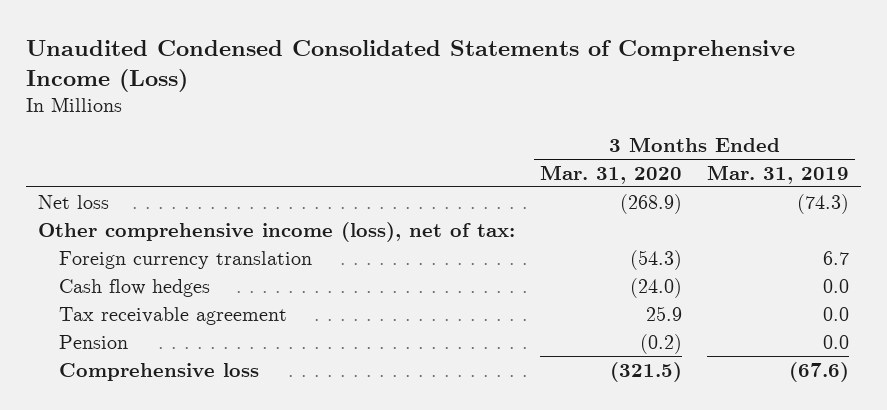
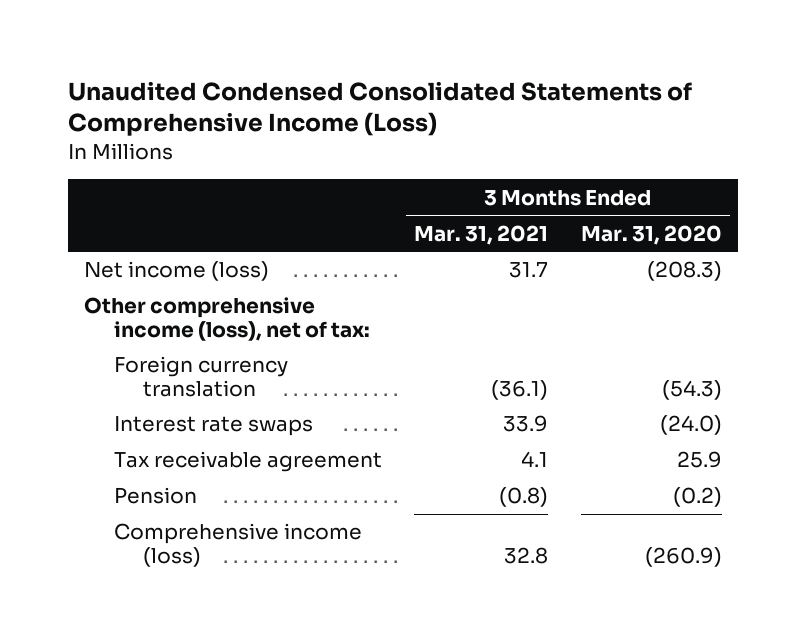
[706,164,849,184] Mar. 31, 2019 -> none
none -> [414,224,549,245] Mar. 31, 2021
[38,194,110,209] Net loss -> [84,261,270,282] Net income (loss)
[620,193,683,214] (268.9) -> [647,261,723,282] (208.3)
[58,278,210,297] Cash flow hedges -> [113,416,313,437] Interest rate swaps
[58,362,259,381] Comprehensive loss -> [113,523,362,567] Comprehensive income (loss)
[610,361,683,382] (321.5) -> [645,546,723,567] (260.9)

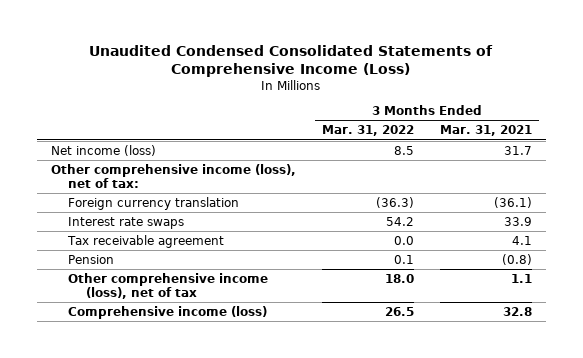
[581,224,723,245] Mar. 31, 2020 -> none
none -> [321,125,414,137] Mar. 31, 2022
none -> [68,272,269,300] Other comprehensive income (loss), net of tax

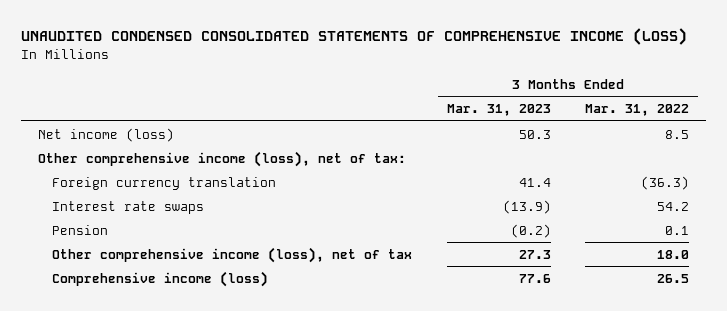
[89,44,494,77] Unaudited Condensed Consolidated Statements of Comprehensive Income (Loss) -> [20,28,687,46] UNAUDITED CONDENSED CONSOLIDATED STATEMENTS OF COMPREHENSIVE INCOME (LOSS)
[440,125,533,137] Mar. 31, 2021 -> none
none -> [446,104,551,117] Mar. 31, 2023
[67,234,225,248] Tax receivable agreement -> none

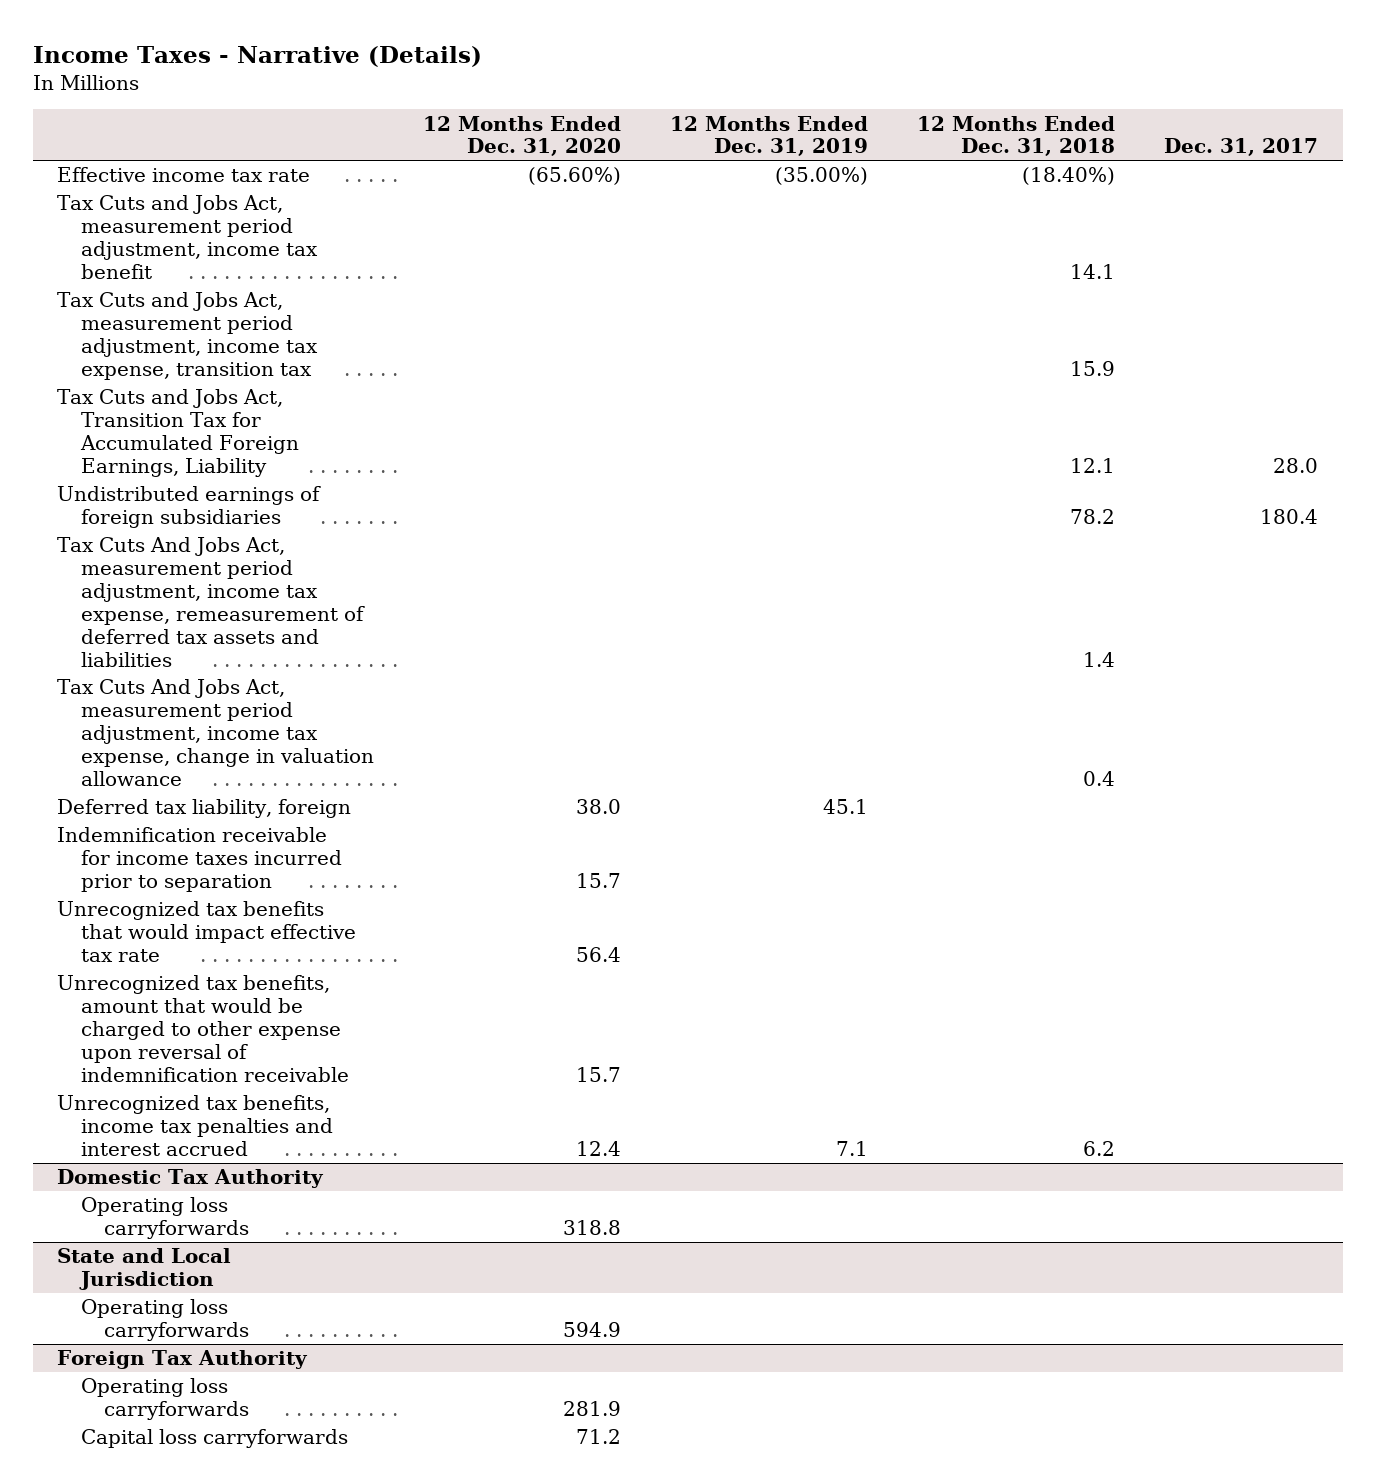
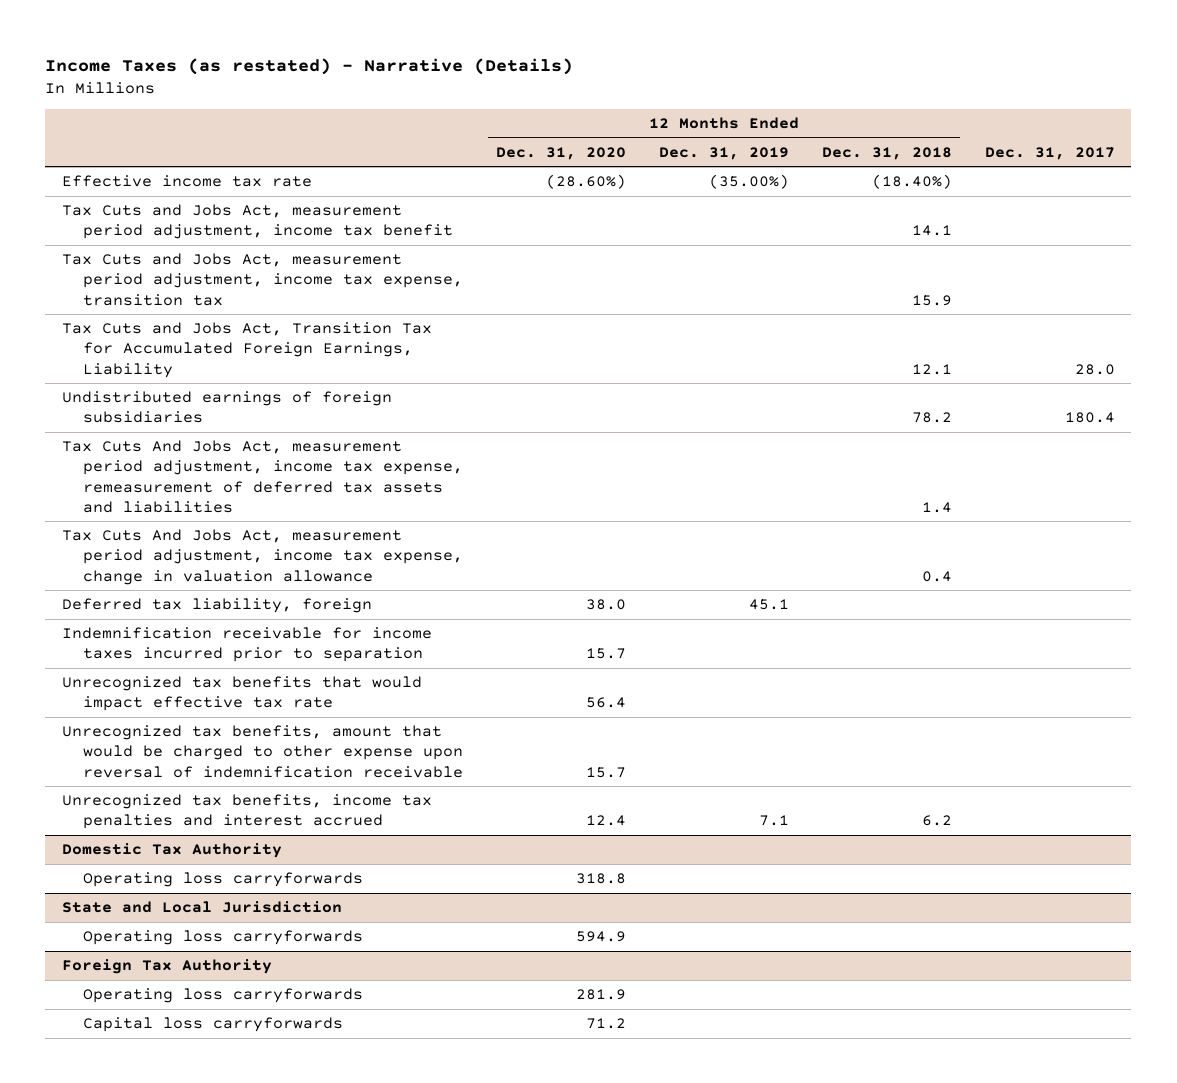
[32,46,482,68] Income Taxes - Narrative (Details) -> [45,57,574,75] Income Taxes (as restated) - Narrative (Details)
[527,167,621,186] (65.60%) -> [546,174,627,190] (28.60%)

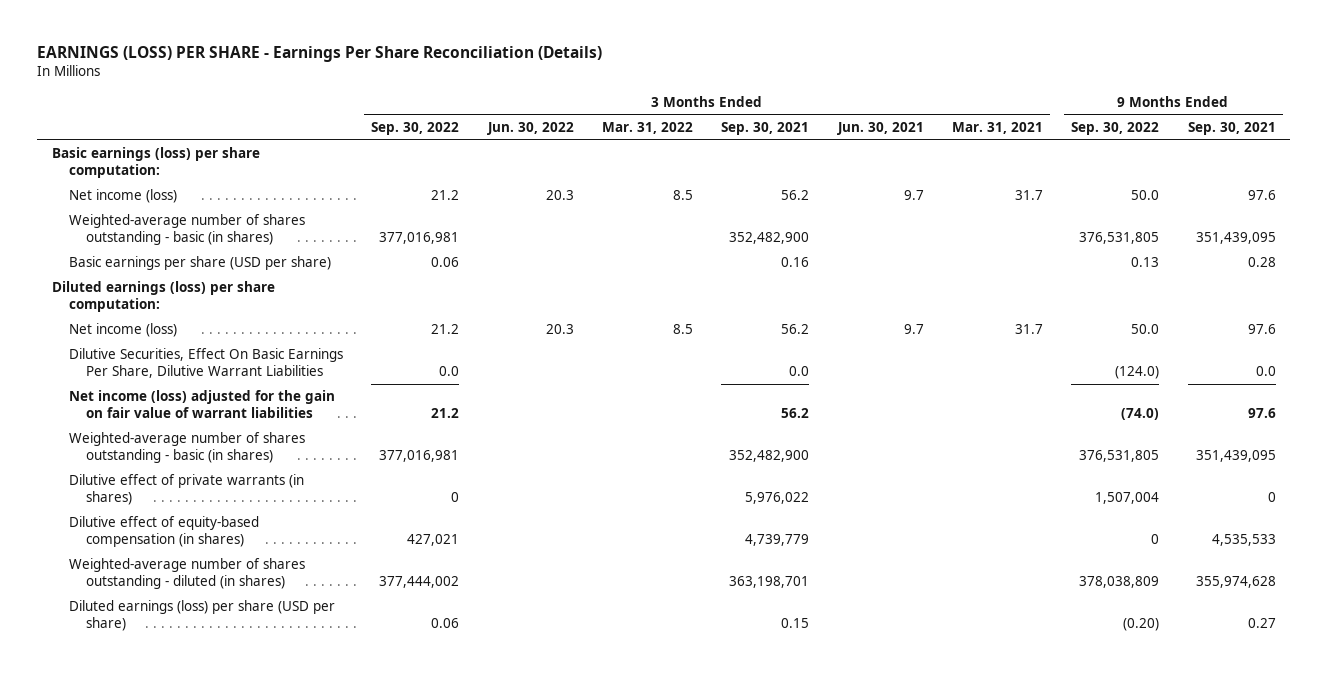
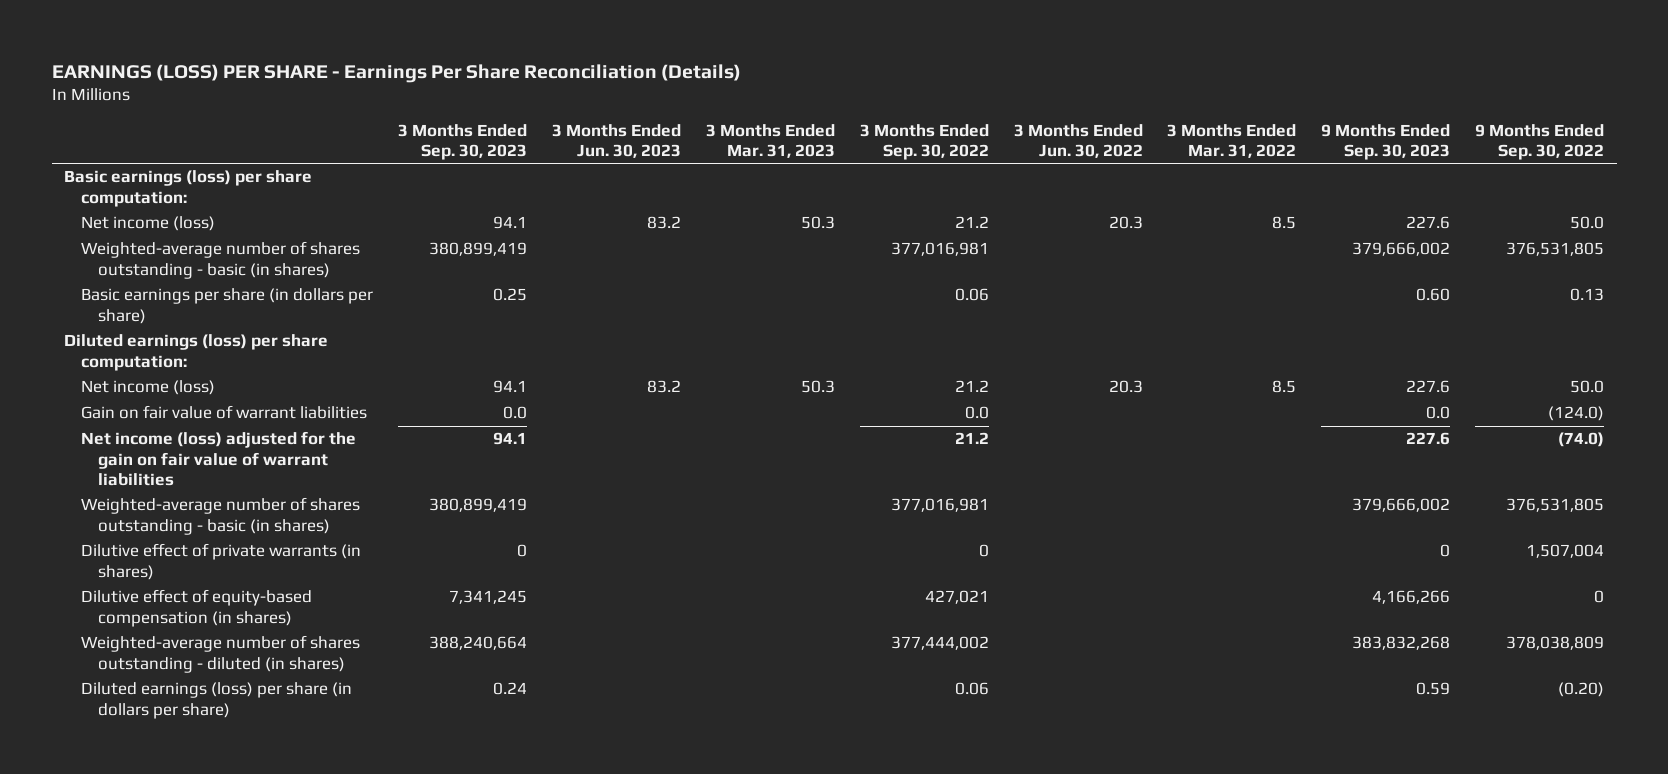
[721,122,810,136] Sep. 30, 2021 -> none
[836,122,924,136] Jun. 30, 2021 -> none
[951,122,1043,135] Mar. 31, 2021 -> none
[1187,122,1276,136] Sep. 30, 2021 -> none
none -> [397,123,527,160] 3 Months Ended Sep. 30, 2023
none -> [551,123,681,158] 3 Months Ended Jun. 30, 2023
none -> [705,123,835,158] 3 Months Ended Mar. 31, 2023
none -> [1321,123,1451,160] 9 Months Ended Sep. 30, 2023
[68,256,331,271] Basic earnings per share (USD per share) -> [81,288,374,324] Basic earnings per share (in dollars per share)
[68,348,343,379] Dilutive Securities, Effect On Basic Earnings Per Share, Dilutive Warrant Liabilities -> [81,405,368,420] Gain on fair value of warrant liabilities
[68,600,335,632] Diluted earnings (loss) per share (USD per share) -> [81,682,353,719] Diluted earnings (loss) per share (in dollars per share)

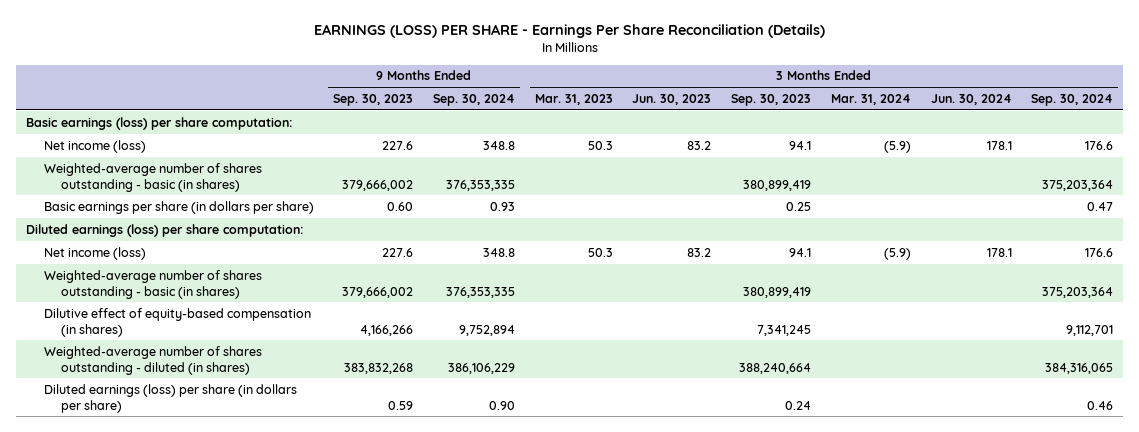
[859,123,989,160] 3 Months Ended Sep. 30, 2022 -> none
[1013,123,1143,158] 3 Months Ended Jun. 30, 2022 -> none
[1167,123,1297,158] 3 Months Ended Mar. 31, 2022 -> none
[1475,123,1605,160] 9 Months Ended Sep. 30, 2022 -> none
none -> [433,93,516,106] Sep. 30, 2024
none -> [830,93,911,105] Mar. 31, 2024
none -> [930,93,1012,105] Jun. 30, 2024
none -> [1031,93,1114,106] Sep. 30, 2024
[81,405,368,420] Gain on fair value of warrant liabilities -> none
[81,431,357,486] Net income (loss) adjusted for the gain on fair value of warrant liabilities -> none
[81,543,362,580] Dilutive effect of private warrants (in shares) -> none

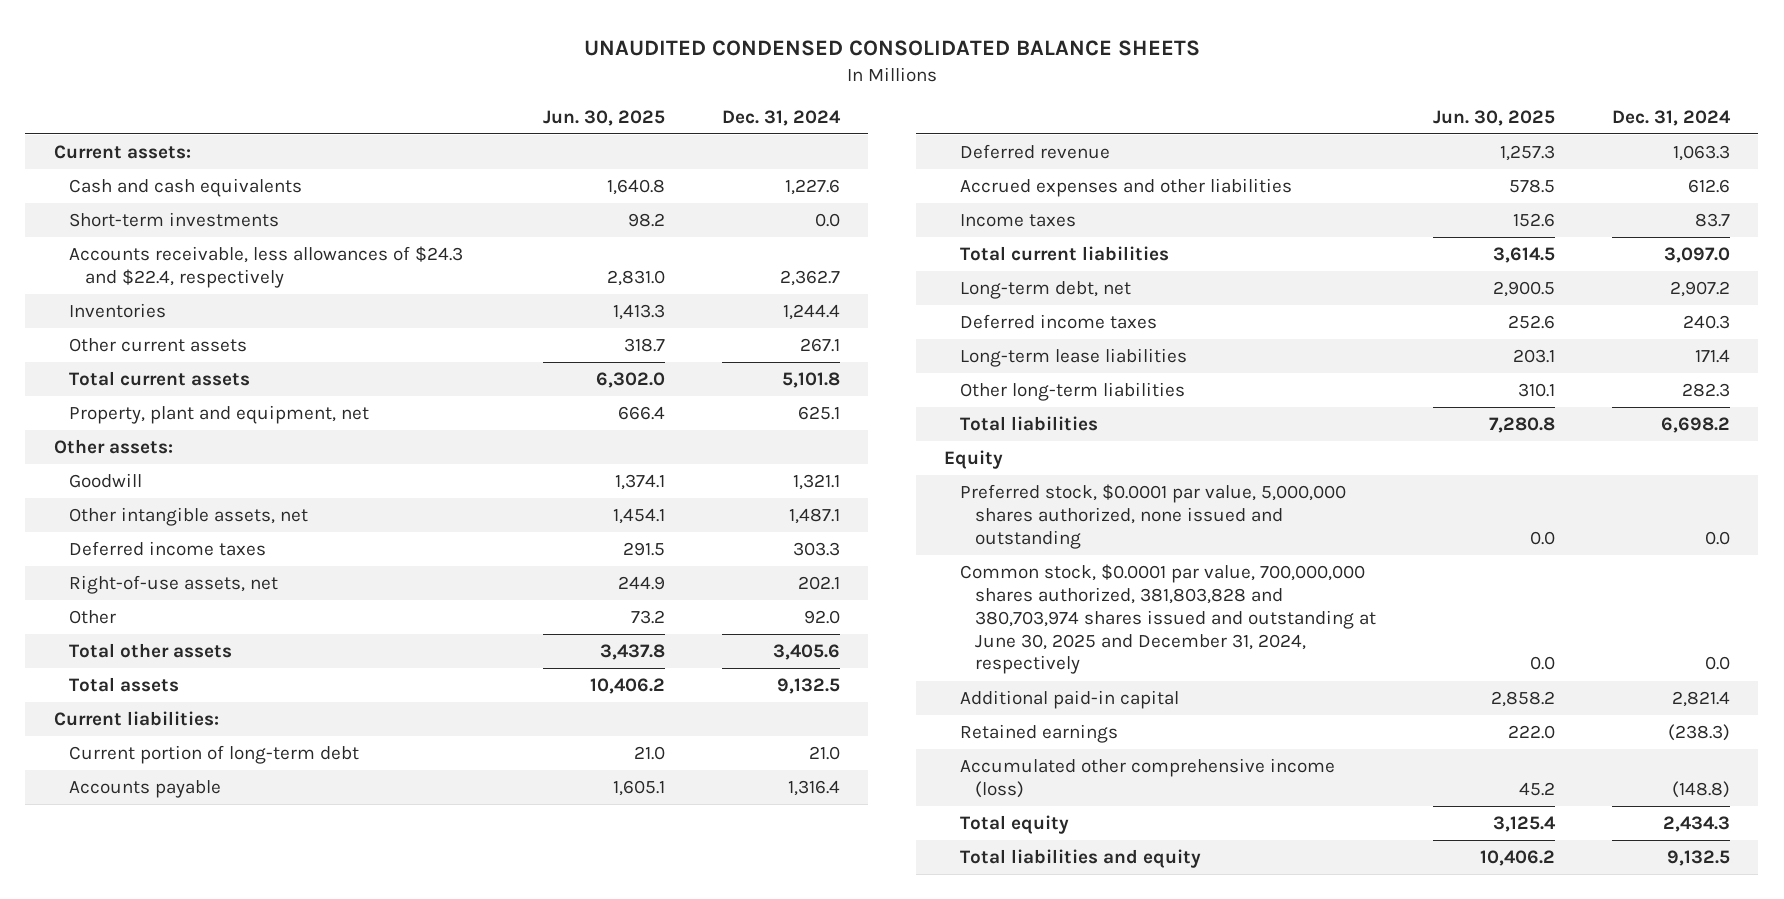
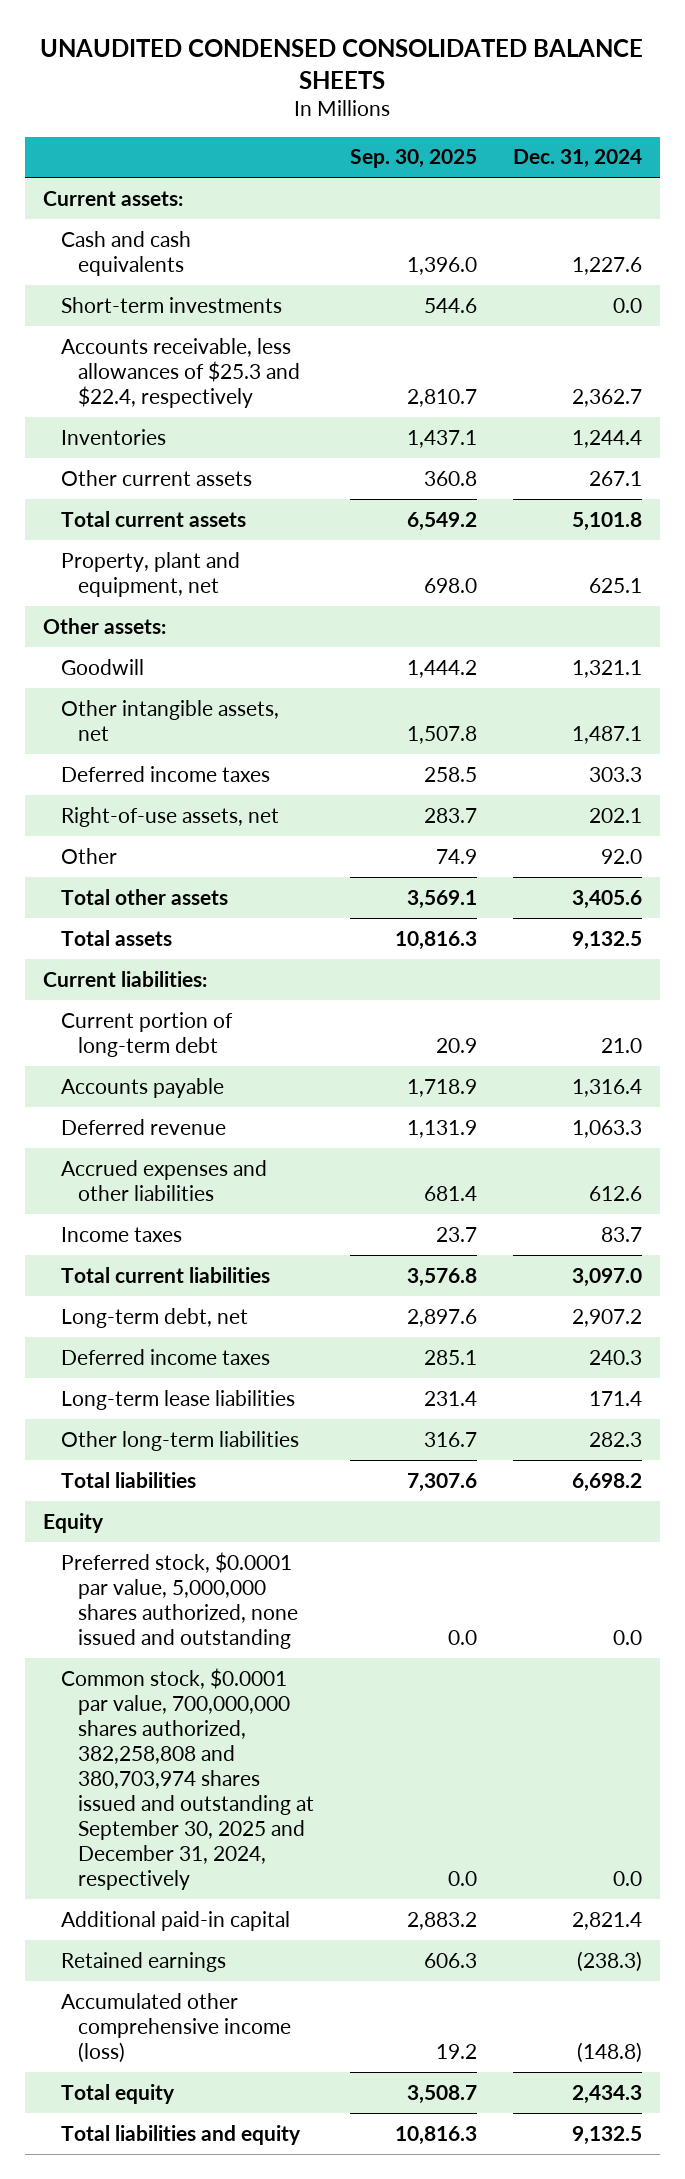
[542,109,665,126] Jun. 30, 2025 -> none
none -> [350,149,478,169] Sep. 30, 2025
[69,246,464,288] Accounts receivable, less allowances of $24.3 and $22.4, respectively -> [60,337,301,408] Accounts receivable, less allowances of $25.3 and $22.4, respectively
[959,564,1376,675] Common stock, $0.0001 par value, 700,000,000 shares authorized, 381,803,828 and 380,703,974 shares issued and outstanding at June 30, 2025 and December 31, 2024, respectively -> [60,1667,315,1891] Common stock, $0.0001 par value, 700,000,000 shares authorized, 382,258,808 and 380,703,974 shares issued and outstanding at September 30, 2025 and December 31, 2024, respectively

